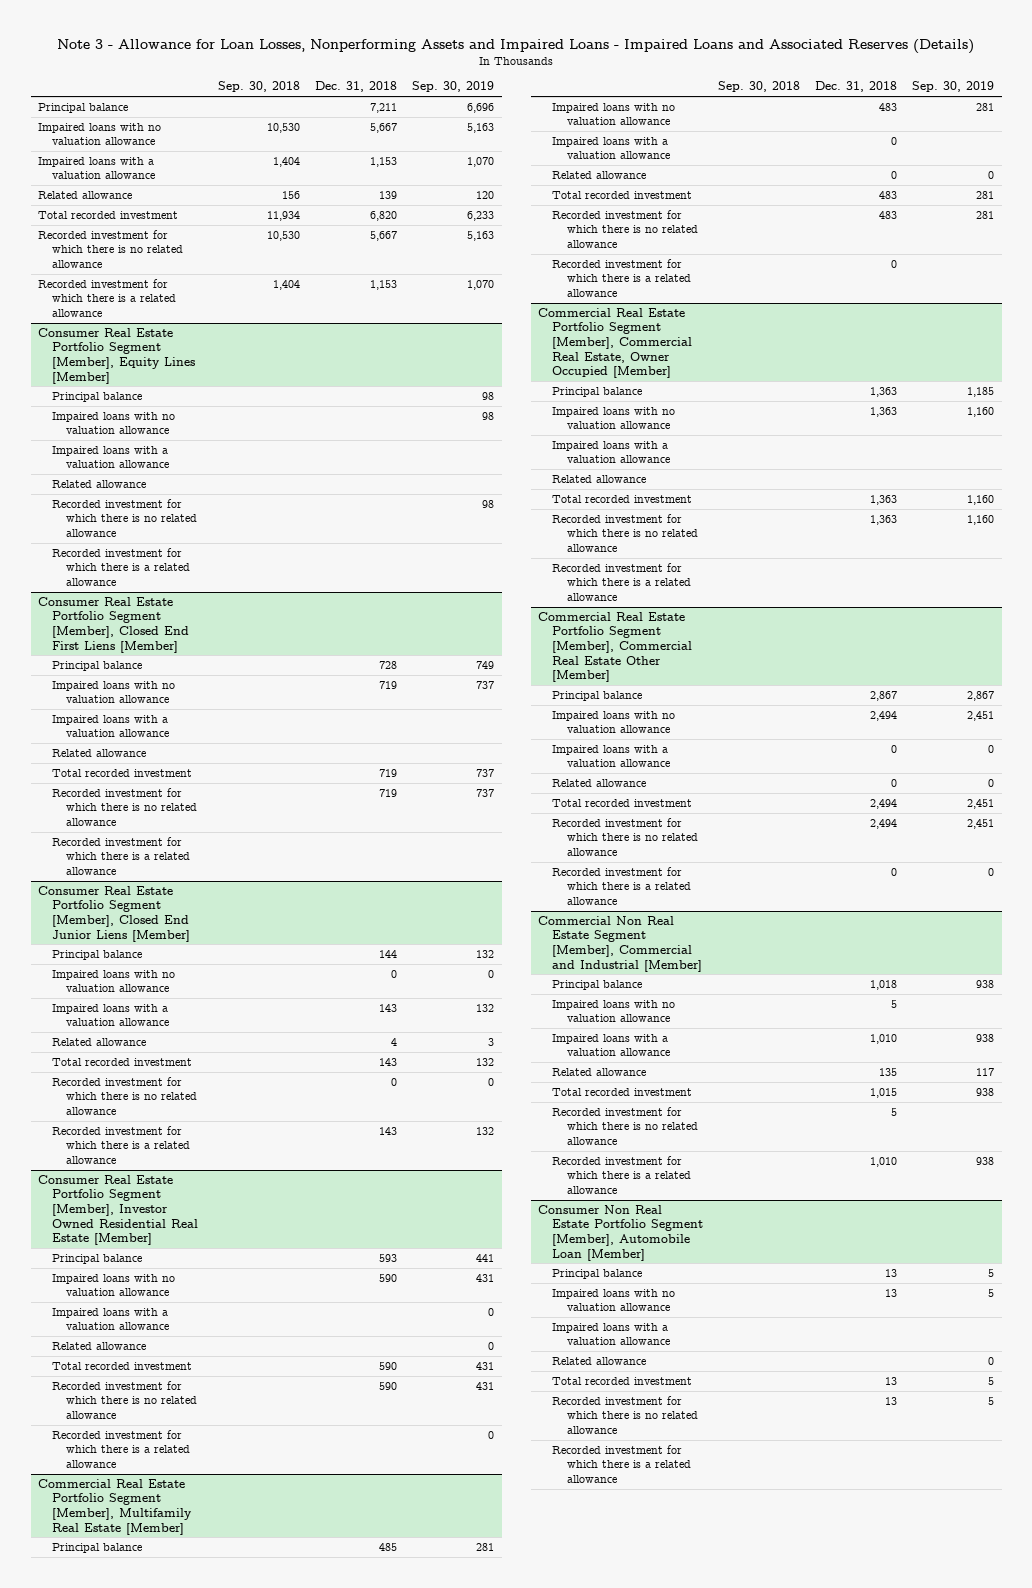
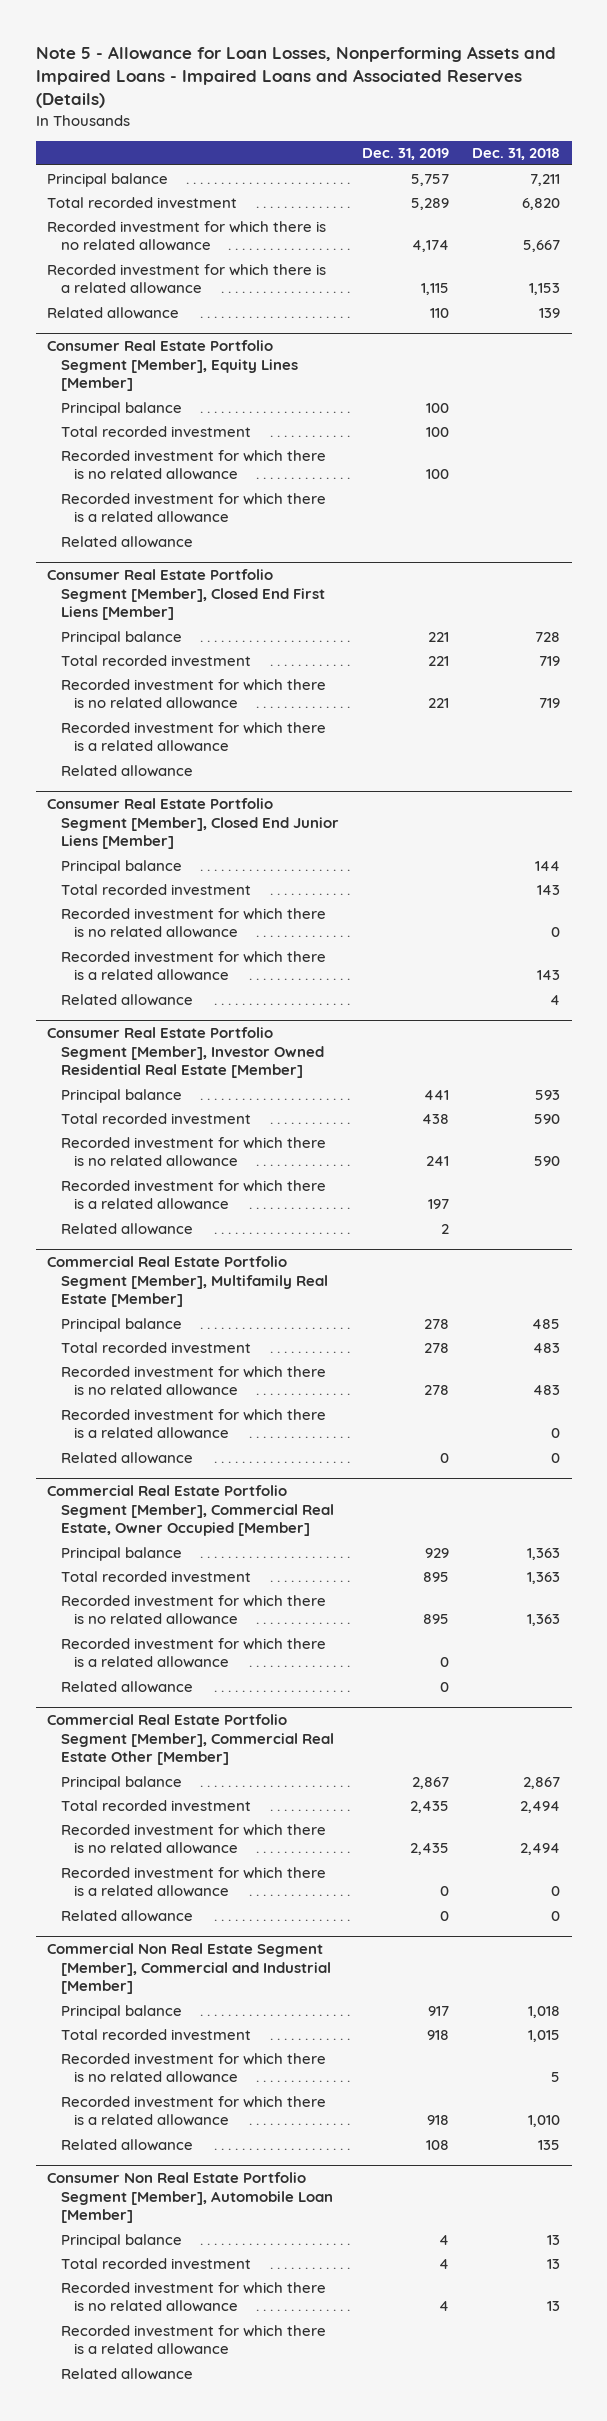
[57,38,975,54] Note 3 - Allowance for Loan Losses, Nonperforming Assets and Impaired Loans - Impaired Loans and Associated Reserves (Details) -> [35,45,556,109] Note 5 - Allowance for Loan Losses, Nonperforming Assets and Impaired Loans - Impaired Loans and Associated Reserves (Details)
[218,81,301,93] Sep. 30, 2018 -> none
[412,81,495,93] Sep. 30, 2019 -> none
none -> [361,148,449,161] Dec. 31, 2019
[38,122,162,146] Impaired loans with no valuation allowance -> none
[38,156,156,180] Impaired loans with a valuation allowance -> none
[38,190,133,199] Related allowance -> [47,306,180,319] Related allowance
[52,411,176,435] Impaired loans with no valuation allowance -> none
[52,445,170,469] Impaired loans with a valuation allowance -> none
none -> [60,425,251,437] Total recorded investment
[52,479,147,488] Related allowance -> [60,535,193,548] Related allowance
[52,680,176,704] Impaired loans with no valuation allowance -> none
[52,714,170,738] Impaired loans with a valuation allowance -> none
[52,748,147,757] Related allowance -> [60,764,193,777] Related allowance
[52,969,176,993] Impaired loans with no valuation allowance -> none
[52,1003,170,1027] Impaired loans with a valuation allowance -> none
[52,1037,147,1046] Related allowance -> [60,993,193,1006] Related allowance
[52,1273,176,1297] Impaired loans with no valuation allowance -> none
[52,1307,170,1331] Impaired loans with a valuation allowance -> none
[52,1341,147,1350] Related allowance -> [60,1222,193,1235] Related allowance
[552,102,676,126] Impaired loans with no valuation allowance -> none
[552,136,670,160] Impaired loans with a valuation allowance -> none
[552,170,647,179] Related allowance -> [60,1451,193,1464] Related allowance
[552,406,676,430] Impaired loans with no valuation allowance -> none
[552,440,670,464] Impaired loans with a valuation allowance -> none
[552,474,647,483] Related allowance -> [60,1680,193,1693] Related allowance
[552,710,676,734] Impaired loans with no valuation allowance -> none
[552,744,670,768] Impaired loans with a valuation allowance -> none
[552,778,647,787] Related allowance -> [60,1909,193,1922] Related allowance
[552,999,676,1023] Impaired loans with no valuation allowance -> none
[552,1033,670,1057] Impaired loans with a valuation allowance -> none
[552,1067,647,1076] Related allowance -> [60,2138,193,2151] Related allowance
[552,1288,676,1312] Impaired loans with no valuation allowance -> none
[552,1322,670,1346] Impaired loans with a valuation allowance -> none
[552,1356,647,1365] Related allowance -> [60,2367,193,2380] Related allowance

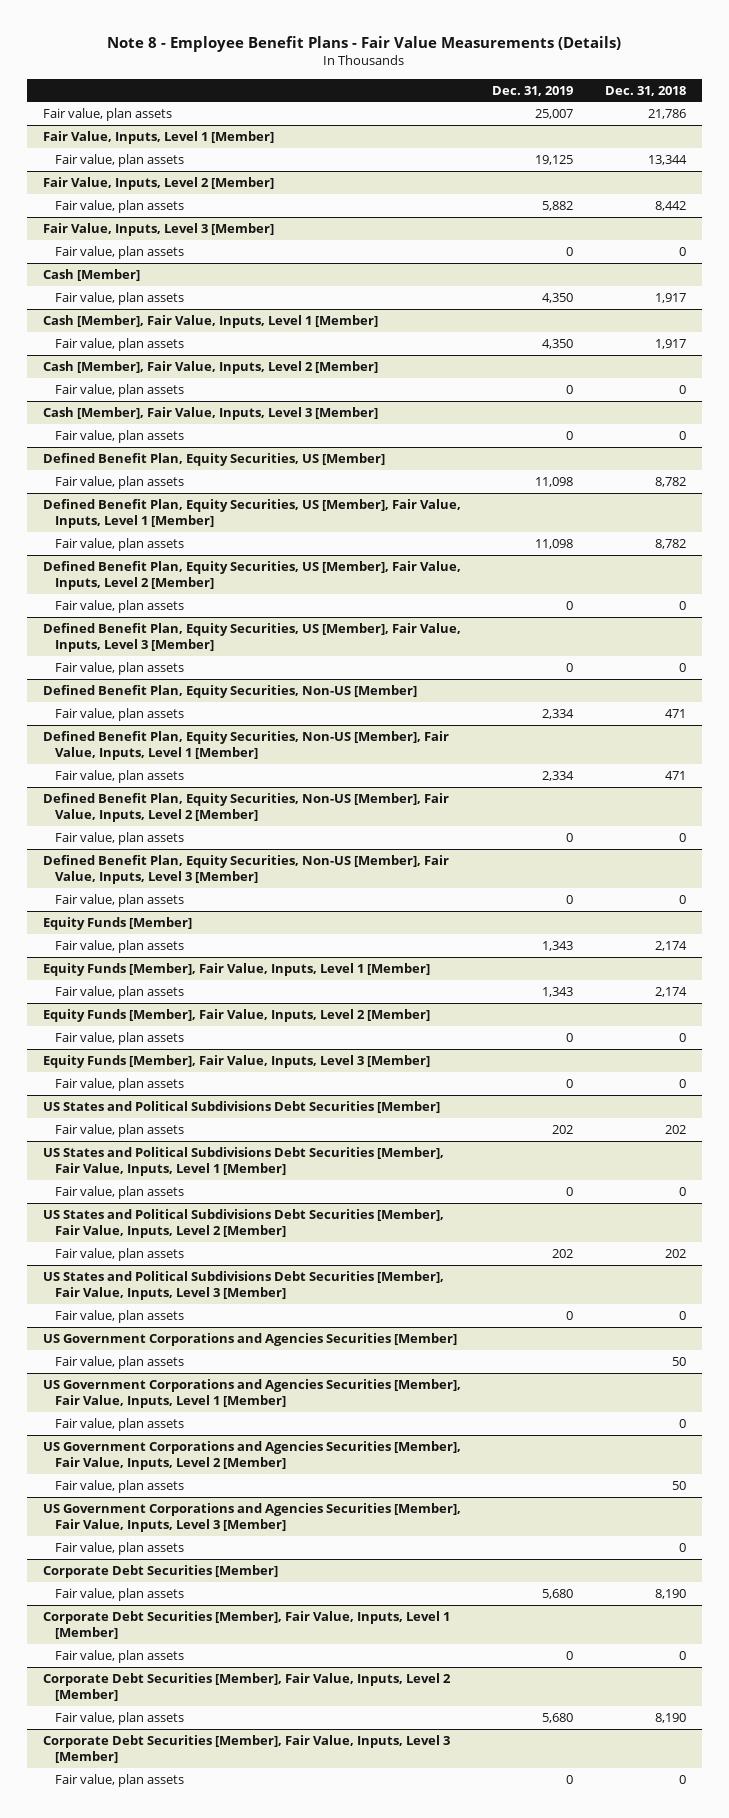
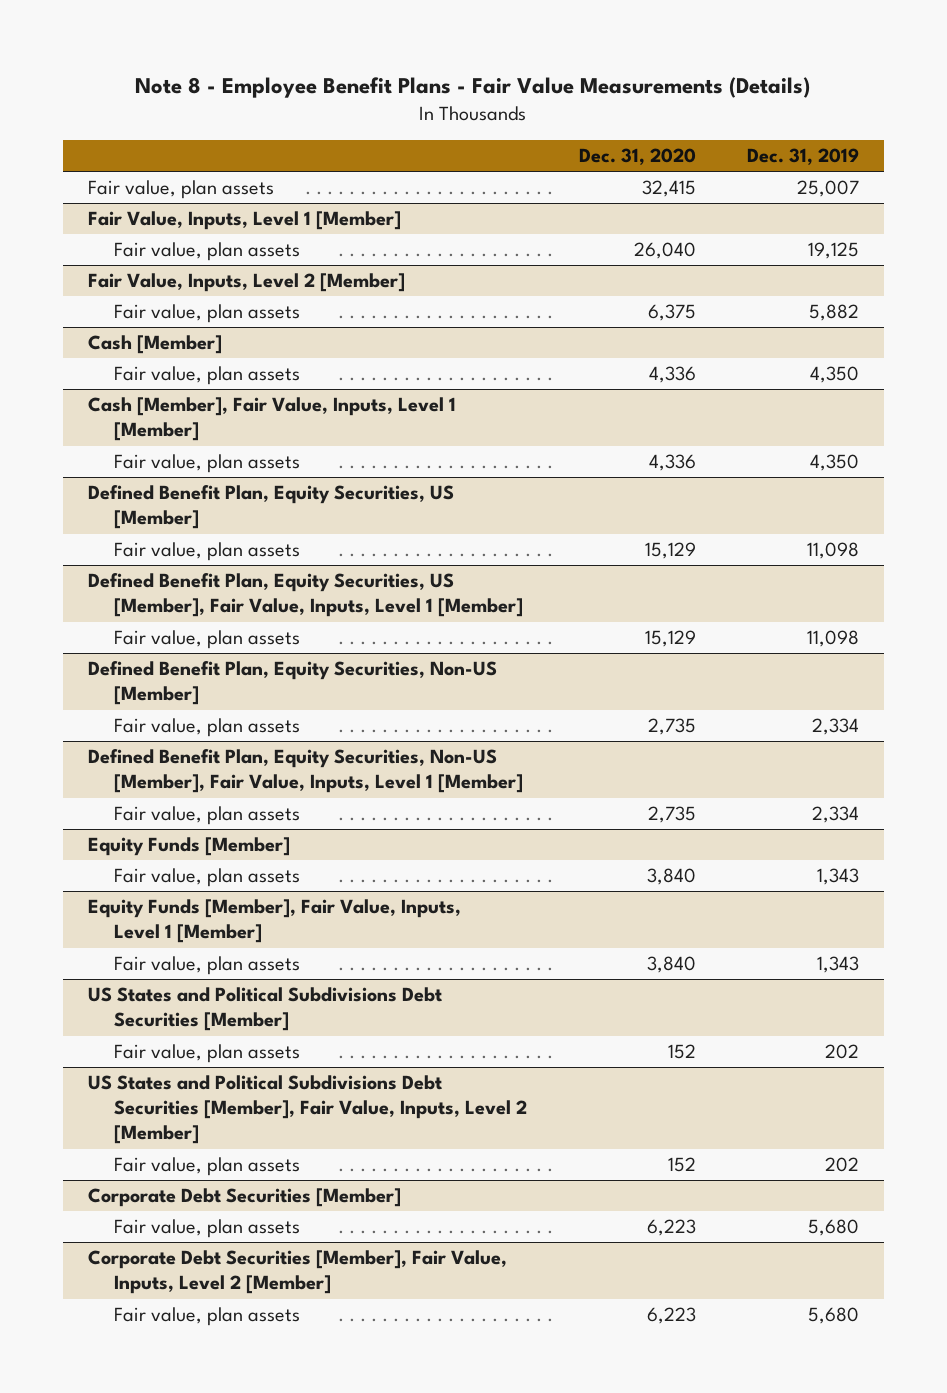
[605,85,687,96] Dec. 31, 2018 -> none
none -> [578,148,696,166] Dec. 31, 2020
[42,222,274,236] Fair Value, Inputs, Level 3 [Member] -> none
[54,245,184,259] Fair value, plan assets -> none
[42,360,378,374] Cash [Member], Fair Value, Inputs, Level 2 [Member] -> none
[54,383,184,397] Fair value, plan assets -> none
[42,406,378,420] Cash [Member], Fair Value, Inputs, Level 3 [Member] -> none
[54,429,184,443] Fair value, plan assets -> none
[42,560,461,591] Defined Benefit Plan, Equity Securities, US [Member], Fair Value, Inputs, Level 2 [Member] -> none
[54,599,184,613] Fair value, plan assets -> none
[42,622,461,653] Defined Benefit Plan, Equity Securities, US [Member], Fair Value, Inputs, Level 3 [Member] -> none
[54,661,184,675] Fair value, plan assets -> none
[42,792,449,823] Defined Benefit Plan, Equity Securities, Non-US [Member], Fair Value, Inputs, Level 2 [Member] -> none
[54,831,184,845] Fair value, plan assets -> none
[42,854,449,885] Defined Benefit Plan, Equity Securities, Non-US [Member], Fair Value, Inputs, Level 3 [Member] -> none
[54,893,184,907] Fair value, plan assets -> none
[42,1008,430,1022] Equity Funds [Member], Fair Value, Inputs, Level 2 [Member] -> none
[54,1031,184,1045] Fair value, plan assets -> none
[42,1054,430,1068] Equity Funds [Member], Fair Value, Inputs, Level 3 [Member] -> none
[54,1077,184,1091] Fair value, plan assets -> none
[42,1146,444,1177] US States and Political Subdivisions Debt Securities [Member], Fair Value, Inputs, Level 1 [Member] -> none
[54,1185,184,1199] Fair value, plan assets -> none
[42,1270,444,1301] US States and Political Subdivisions Debt Securities [Member], Fair Value, Inputs, Level 3 [Member] -> none
[54,1309,184,1323] Fair value, plan assets -> none
[42,1332,457,1346] US Government Corporations and Agencies Securities [Member] -> none
[54,1355,184,1369] Fair value, plan assets -> none
[42,1378,461,1409] US Government Corporations and Agencies Securities [Member], Fair Value, Inputs, Level 1 [Member] -> none
[54,1417,184,1431] Fair value, plan assets -> none
[42,1440,461,1471] US Government Corporations and Agencies Securities [Member], Fair Value, Inputs, Level 2 [Member] -> none
[54,1479,184,1493] Fair value, plan assets -> none
[42,1502,461,1533] US Government Corporations and Agencies Securities [Member], Fair Value, Inputs, Level 3 [Member] -> none
[54,1541,184,1555] Fair value, plan assets -> none
[42,1610,450,1640] Corporate Debt Securities [Member], Fair Value, Inputs, Level 1 [Member] -> none
[54,1649,184,1663] Fair value, plan assets -> none
[42,1734,450,1764] Corporate Debt Securities [Member], Fair Value, Inputs, Level 3 [Member] -> none
[54,1773,184,1787] Fair value, plan assets -> none

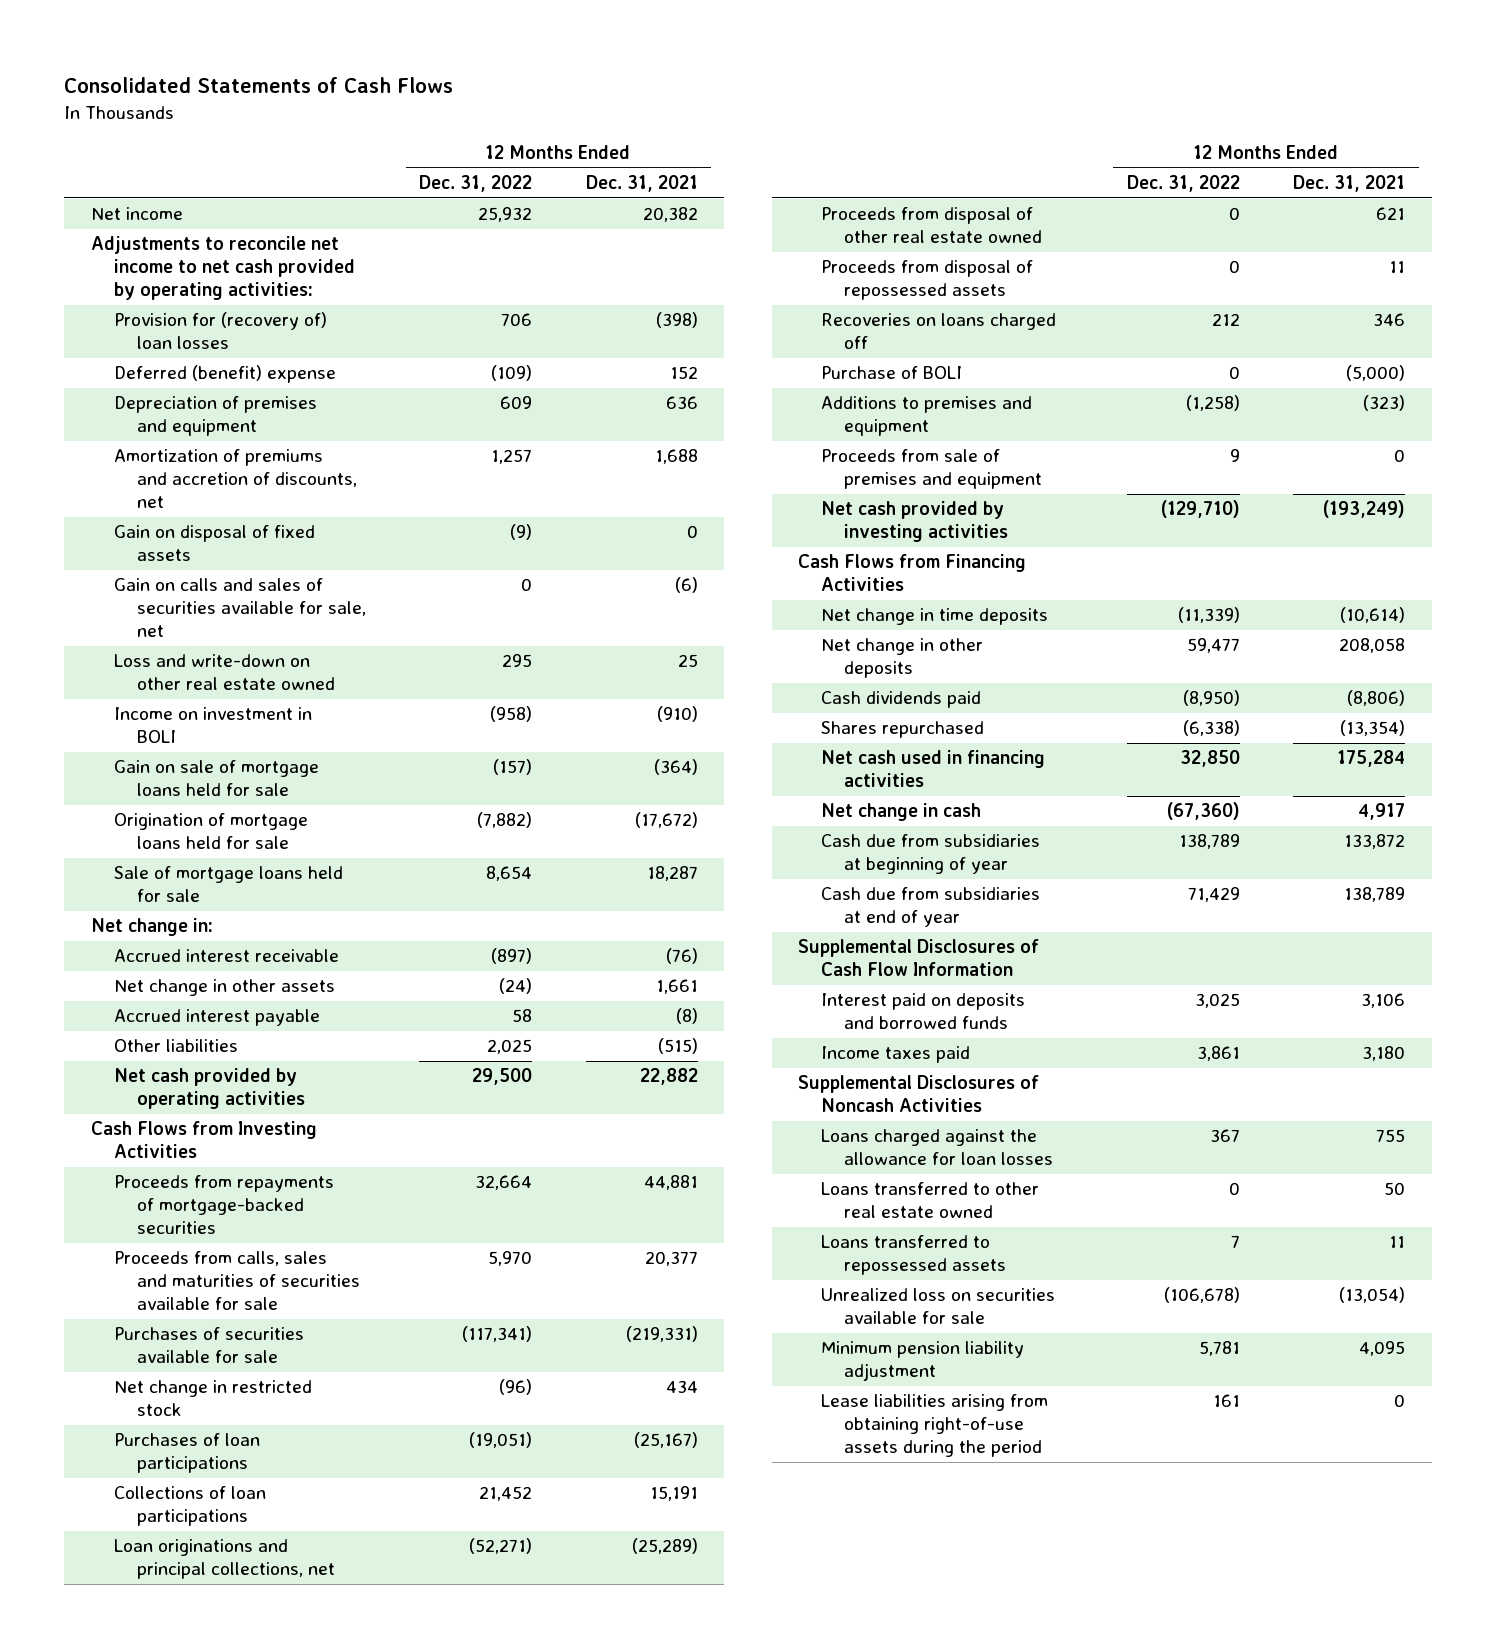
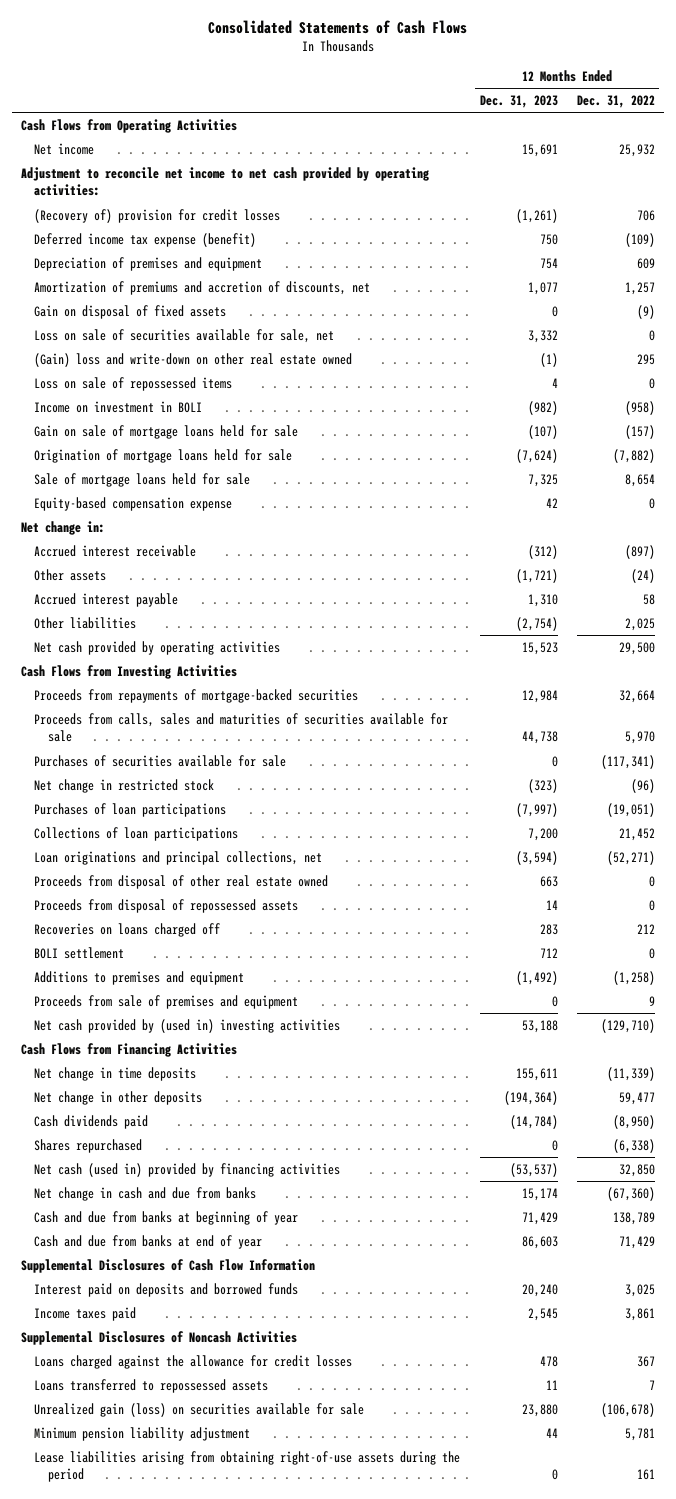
[585,175,698,193] Dec. 31, 2021 -> none
none -> [479,95,558,109] Dec. 31, 2023
none -> [21,118,238,133] Cash Flows from Operating Activities
[90,236,355,300] Adjustments to reconcile net income to net cash provided by operating activities: -> [21,166,430,197] Adjustment to reconcile net income to net cash provided by operating activities:
[113,312,327,350] Provision for (recovery of) loan losses -> [34,208,281,223] (Recovery of) provision for credit losses
[113,365,336,384] Deferred (benefit) expense -> [34,232,257,247] Deferred income tax expense (benefit)
[113,578,366,637] Gain on calls and sales of securities available for sale, net -> [34,328,335,343] Loss on sale of securities available for sale, net
[113,654,335,691] Loss and write-down on other real estate owned -> [34,352,353,367] (Gain) loss and write-down on other real estate owned
none -> [34,376,233,391] Loss on sale of repossessed items
none -> [34,496,233,511] Equity-based compensation expense
[113,979,335,997] Net change in other assets -> [34,568,107,581] Other assets
[821,366,963,380] Purchase of BOLI -> none
none -> [34,946,125,959] BOLI settlement
[821,501,1009,543] Net cash provided by investing activities -> [34,1018,341,1033] Net cash provided by (used in) investing activities
[821,750,1046,788] Net cash used in financing activities -> [34,1162,341,1177] Net cash (used in) provided by financing activities
[821,803,982,822] Net change in cash -> [34,1186,257,1201] Net change in cash and due from banks
[821,834,1041,875] Cash due from subsidiaries at beginning of year -> [34,1210,299,1225] Cash and due from banks at beginning of year
[821,887,1041,928] Cash due from subsidiaries at end of year -> [34,1234,263,1249] Cash and due from banks at end of year
[821,1182,1040,1219] Loans transferred to other real estate owned -> none
[821,1129,1054,1166] Loans charged against the allowance for loan losses -> [34,1354,353,1369] Loans charged against the allowance for credit losses
[821,1288,1056,1325] Unrealized loss on securities available for sale -> [34,1402,365,1417] Unrealized gain (loss) on securities available for sale

